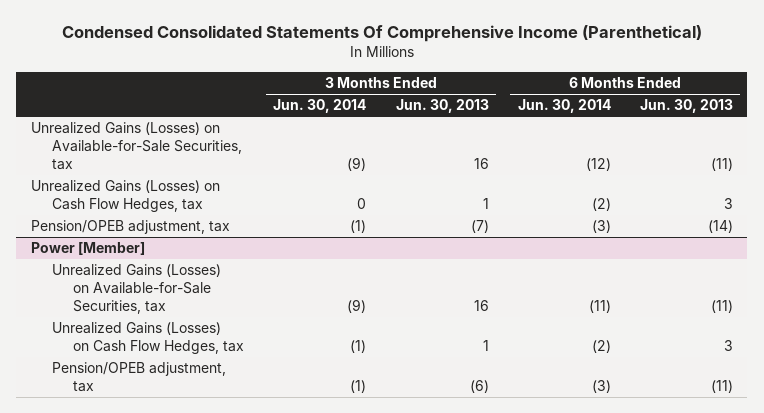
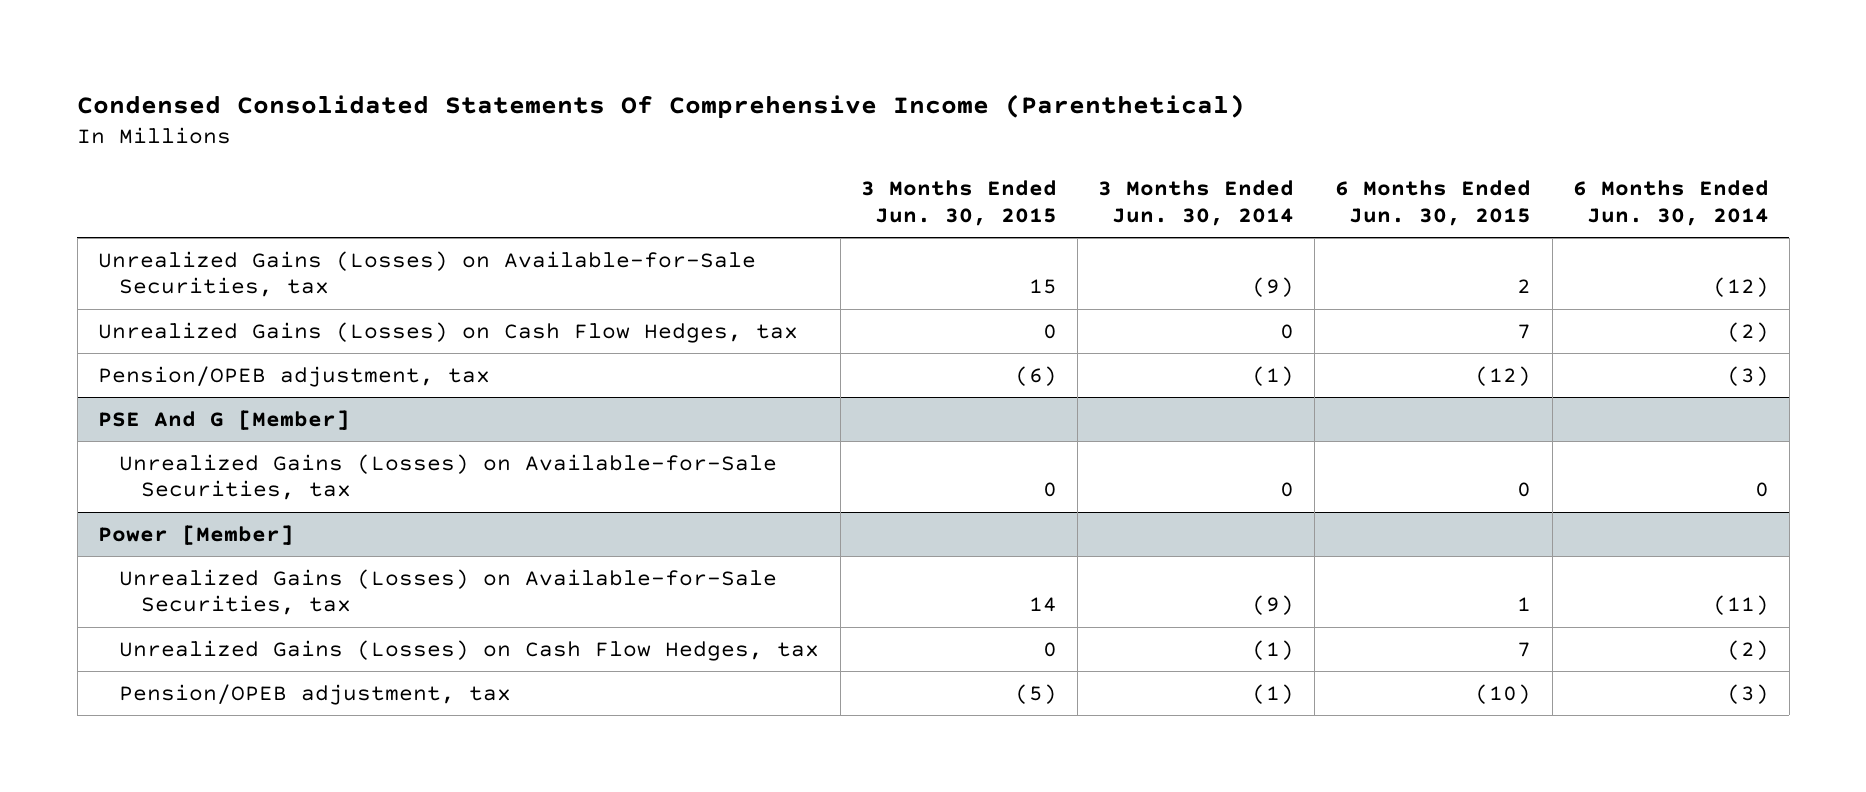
[395,99,489,114] Jun. 30, 2013 -> none
[639,99,733,114] Jun. 30, 2013 -> none
none -> [860,180,1057,226] 3 Months Ended Jun. 30, 2015
none -> [1335,180,1532,226] 6 Months Ended Jun. 30, 2015
none -> [97,409,350,430] PSE And G [Member]
none -> [119,453,778,501] Unrealized Gains (Losses) on Available-for-Sale Securities, tax

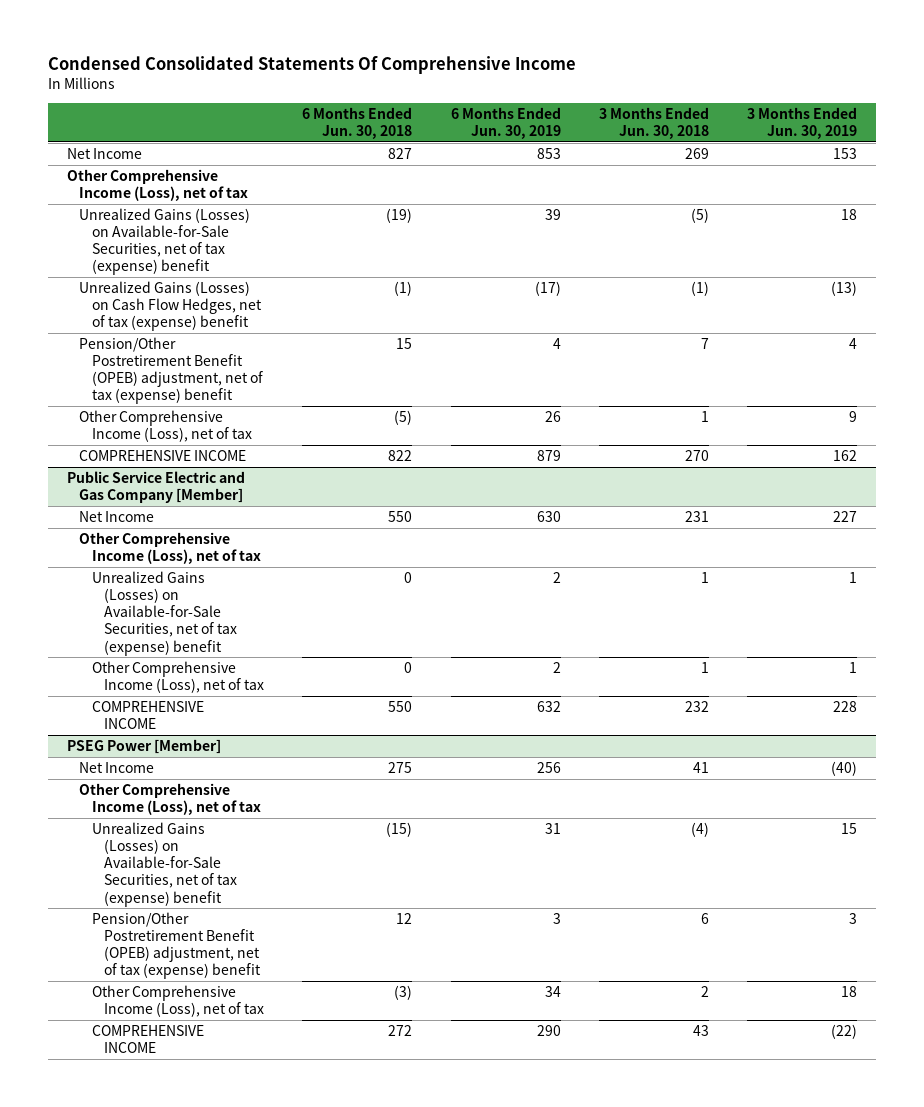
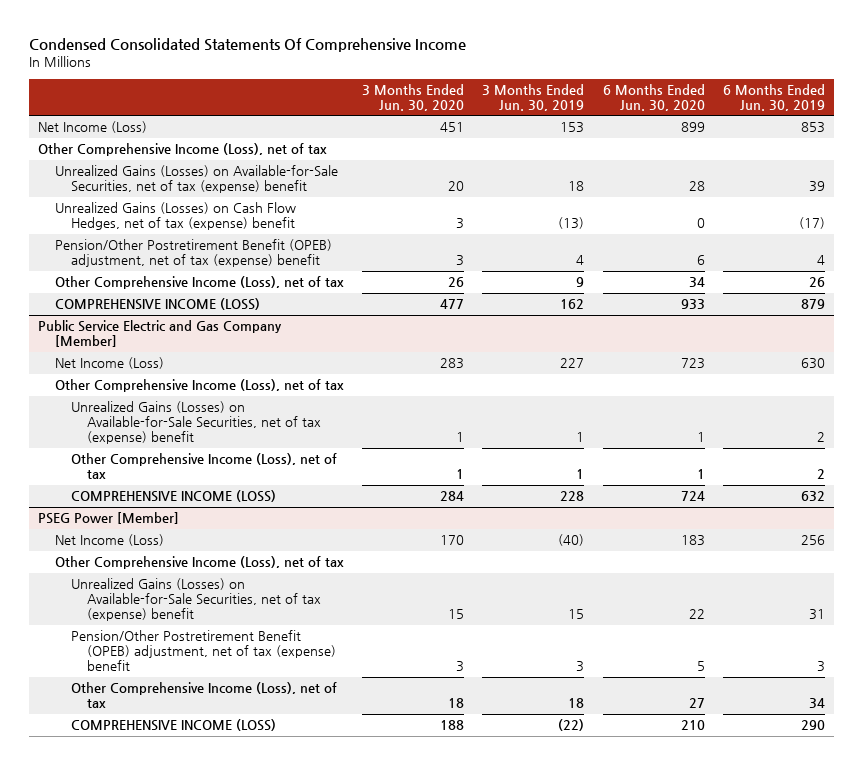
[302,107,413,140] 6 Months Ended Jun. 30, 2018 -> none
[598,107,709,140] 3 Months Ended Jun. 30, 2018 -> none
none -> [361,83,464,111] 3 Months Ended Jun. 30, 2020
none -> [602,83,705,111] 6 Months Ended Jun. 30, 2020
[66,148,142,160] Net Income -> [38,121,148,134] Net Income (Loss)
[79,450,247,462] COMPREHENSIVE INCOME -> [54,298,260,311] COMPREHENSIVE INCOME (LOSS)
[79,511,155,523] Net Income -> [54,357,164,370] Net Income (Loss)
[91,701,204,730] COMPREHENSIVE INCOME -> [70,490,276,503] COMPREHENSIVE INCOME (LOSS)
[79,762,155,774] Net Income -> [54,534,164,547] Net Income (Loss)
[91,1025,204,1054] COMPREHENSIVE INCOME -> [70,719,276,732] COMPREHENSIVE INCOME (LOSS)

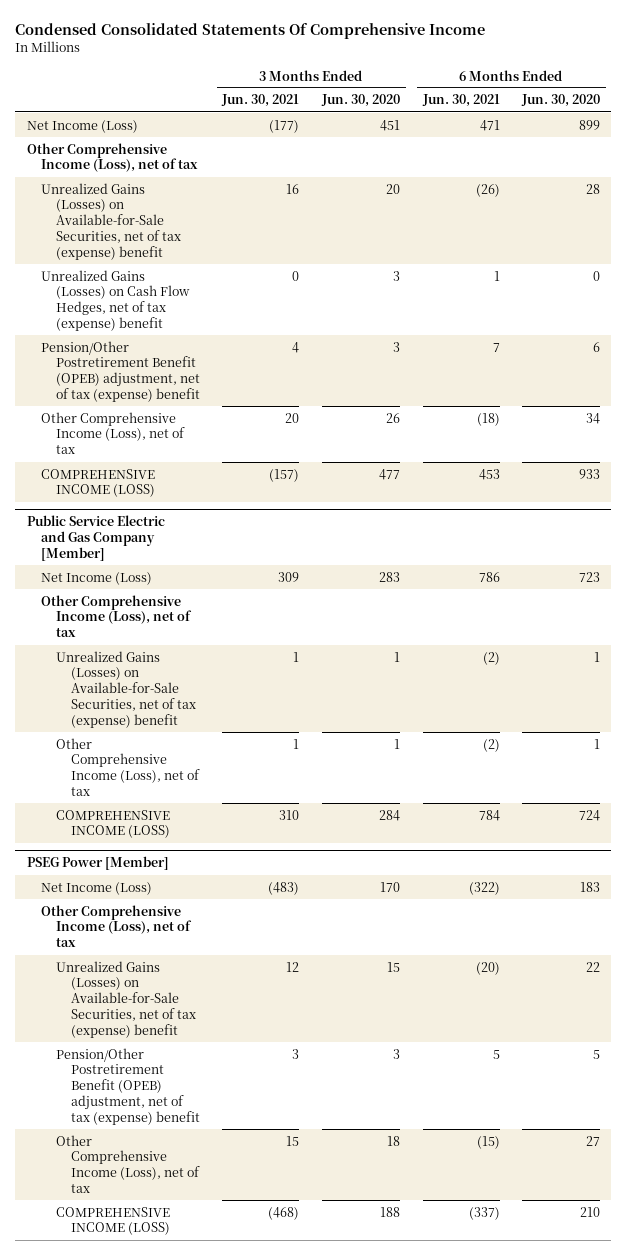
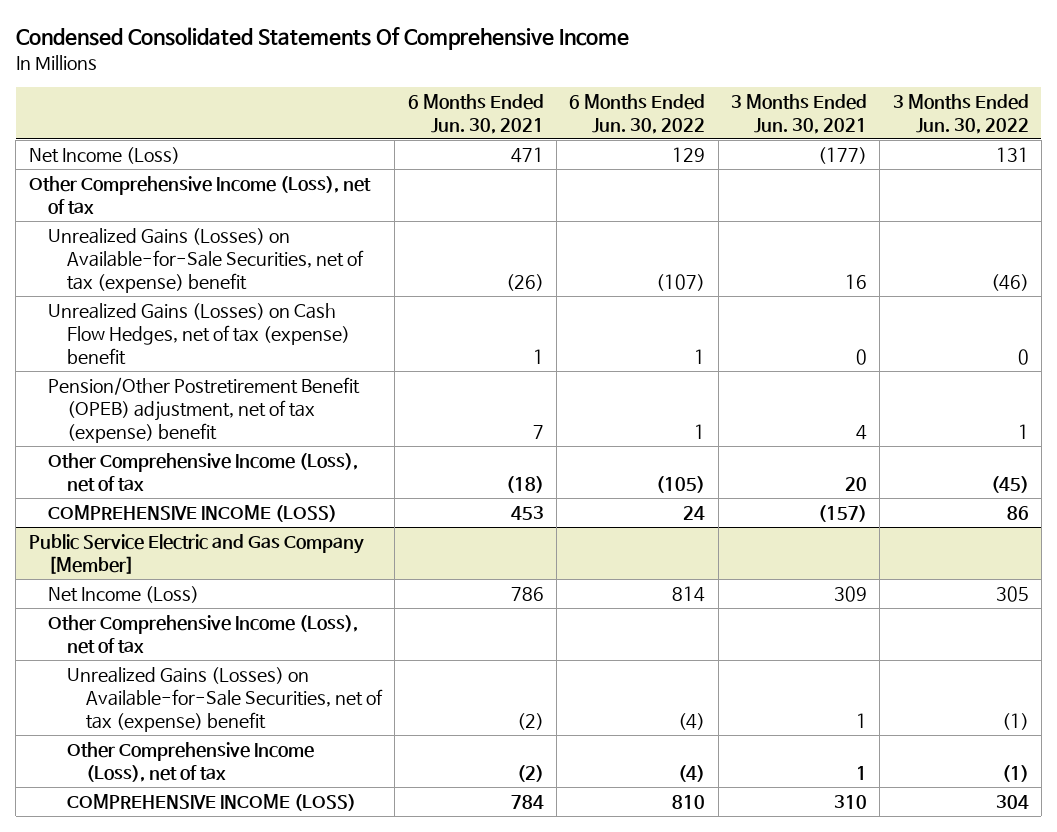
[321,94,401,108] Jun. 30, 2020 -> none
[521,94,601,108] Jun. 30, 2020 -> none
none -> [569,93,706,134] 6 Months Ended Jun. 30, 2022
none -> [892,93,1029,134] 3 Months Ended Jun. 30, 2022
[26,856,169,871] PSEG Power [Member] -> none
[41,881,153,895] Net Income (Loss) -> none
[41,904,192,948] Other Comprehensive Income (Loss), net of tax -> none
[55,960,196,1038] Unrealized Gains (Losses) on Available-for-Sale Securities, net of tax (expense) benefit -> none
[55,1047,200,1125] Pension/Other Postretirement Benefit (OPEB) adjustment, net of tax (expense) benefit -> none
[55,1134,200,1194] Other Comprehensive Income (Loss), net of tax -> none
[55,1206,170,1236] COMPREHENSIVE INCOME (LOSS) -> none

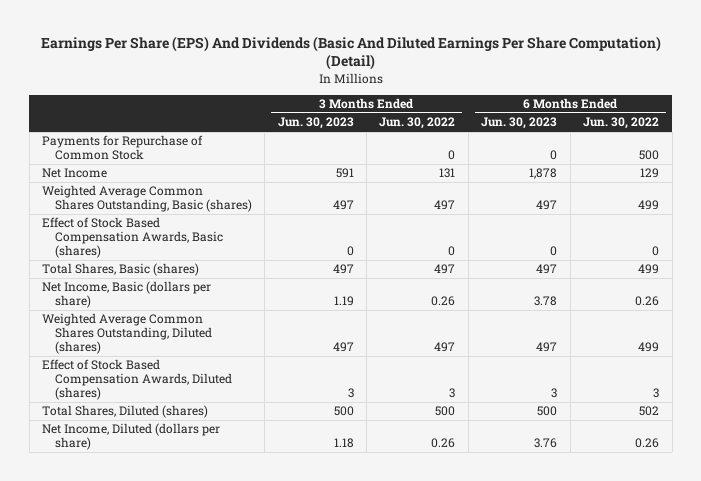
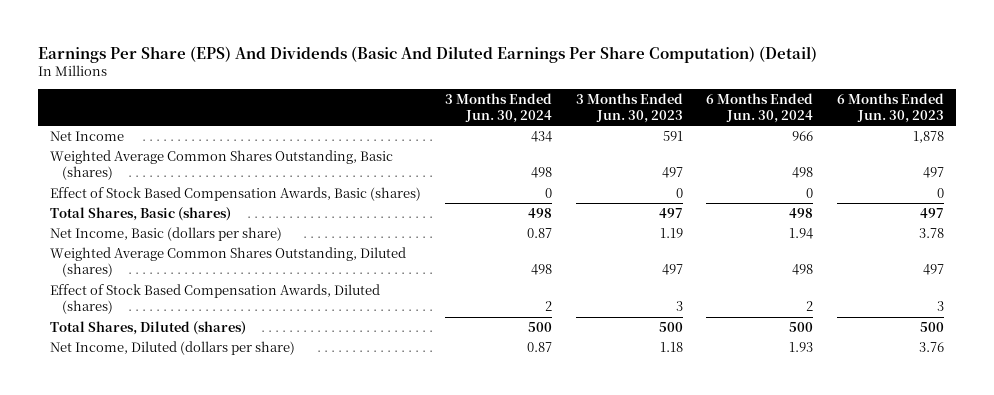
[379,117,456,130] Jun. 30, 2022 -> none
[583,117,660,130] Jun. 30, 2022 -> none
none -> [444,92,552,124] 3 Months Ended Jun. 30, 2024
none -> [706,92,814,124] 6 Months Ended Jun. 30, 2024
[41,135,203,161] Payments for Repurchase of Common Stock -> none

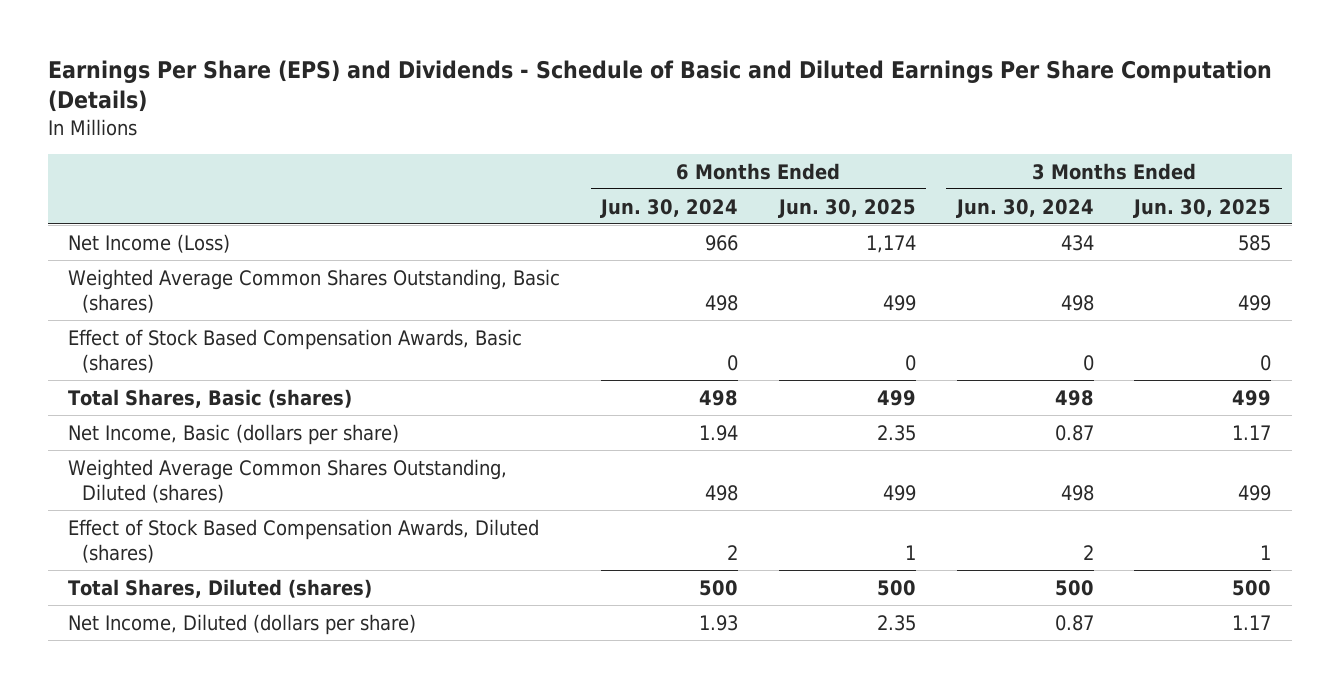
[38,45,818,63] Earnings Per Share (EPS) And Dividends (Basic And Diluted Earnings Per Share Computation) (Detail) -> [47,59,1272,113] Earnings Per Share (EPS) and Dividends - Schedule of Basic and Diluted Earnings Per Share Computation (Details)
[575,92,683,124] 3 Months Ended Jun. 30, 2023 -> none
[837,92,945,124] 6 Months Ended Jun. 30, 2023 -> none
none -> [777,198,916,218] Jun. 30, 2025
none -> [1133,198,1272,218] Jun. 30, 2025
[50,130,125,141] Net Income -> [68,233,231,253] Net Income (Loss)

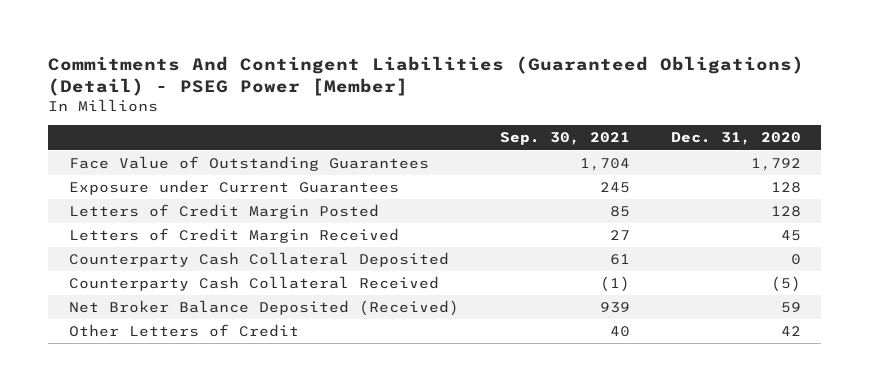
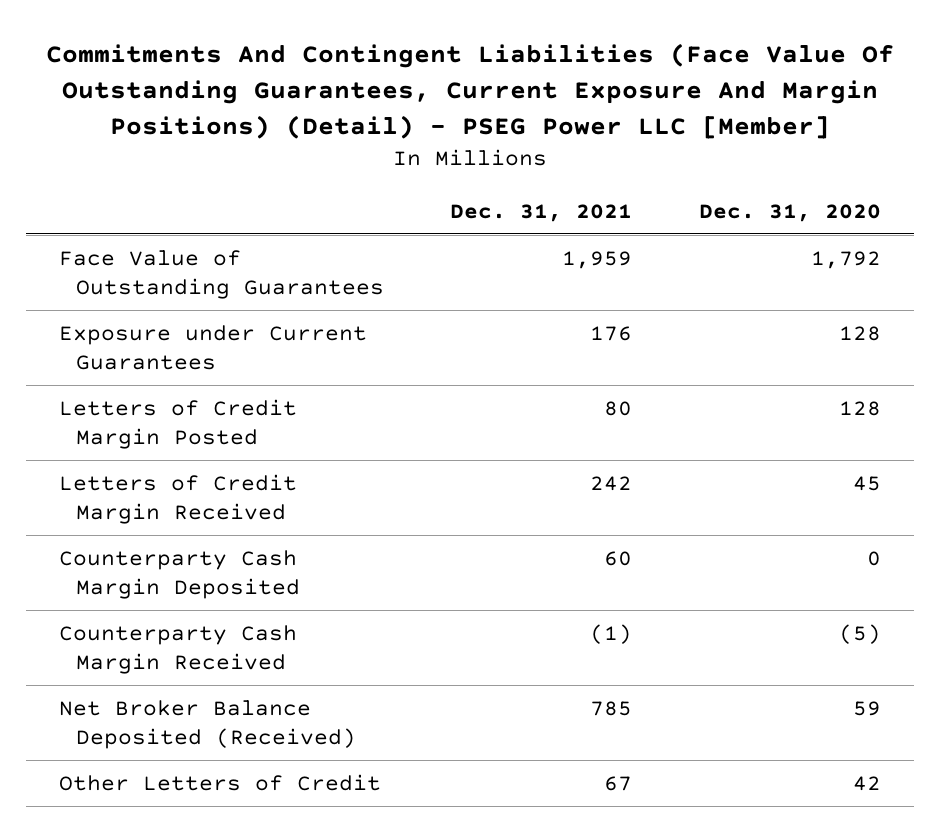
[47,55,804,97] Commitments And Contingent Liabilities (Guaranteed Obligations) (Detail) - PSEG Power [Member] -> [46,42,895,139] Commitments And Contingent Liabilities (Face Value Of Outstanding Guarantees, Current Exposure And Margin Positions) (Detail) - PSEG Power LLC [Member]
[499,132,630,146] Sep. 30, 2021 -> none
none -> [450,203,633,222] Dec. 31, 2021
[68,252,449,268] Counterparty Cash Collateral Deposited -> [59,549,300,600] Counterparty Cash Margin Deposited
[68,276,439,292] Counterparty Cash Collateral Received -> [59,624,298,675] Counterparty Cash Margin Received

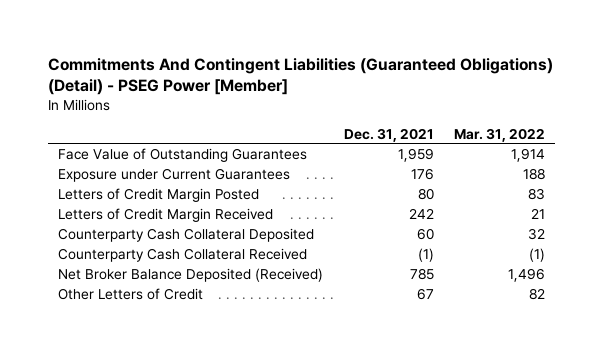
[46,42,895,139] Commitments And Contingent Liabilities (Face Value Of Outstanding Guarantees, Current Exposure And Margin Positions) (Detail) - PSEG Power LLC [Member] -> [48,57,554,96] Commitments And Contingent Liabilities (Guaranteed Obligations) (Detail) - PSEG Power [Member]
[698,203,881,222] Dec. 31, 2020 -> none
none -> [454,127,546,142] Mar. 31, 2022
[59,549,300,600] Counterparty Cash Margin Deposited -> [58,227,315,242] Counterparty Cash Collateral Deposited
[59,624,298,675] Counterparty Cash Margin Received -> [58,247,308,262] Counterparty Cash Collateral Received

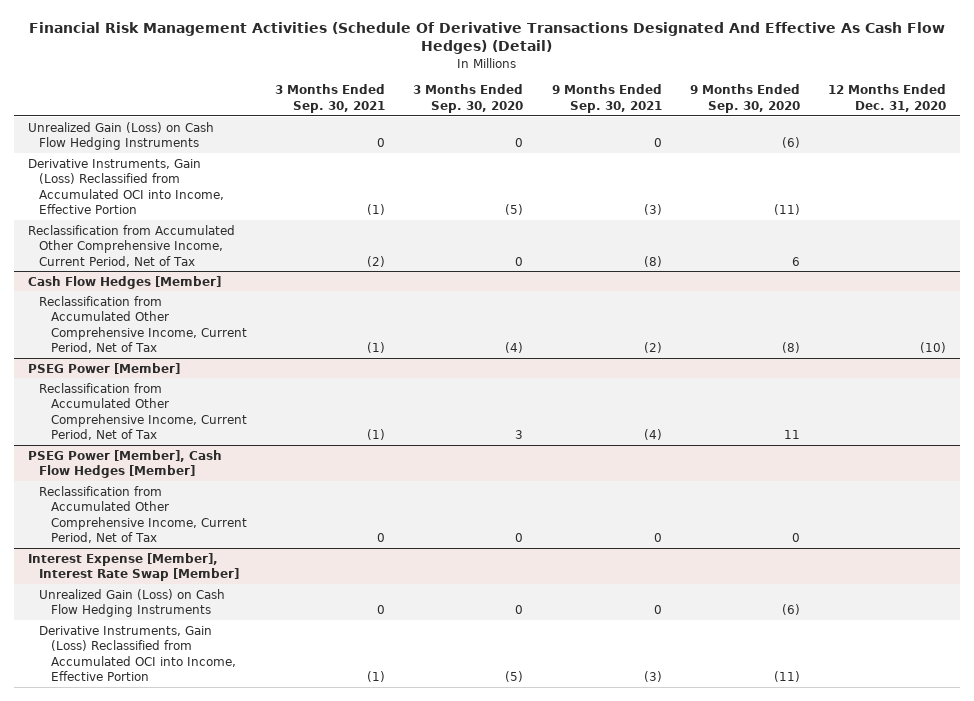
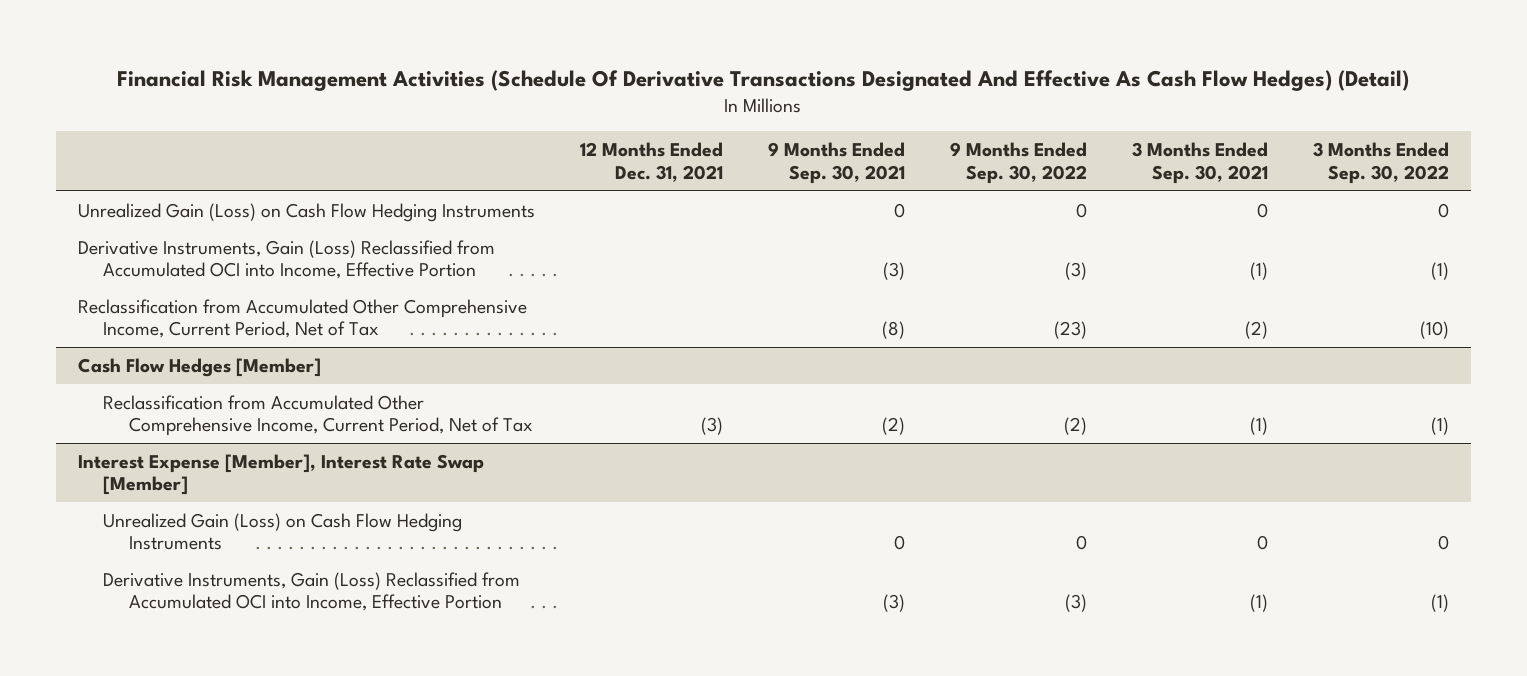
[413,84,524,113] 3 Months Ended Sep. 30, 2020 -> none
[689,84,800,113] 9 Months Ended Sep. 30, 2020 -> none
[828,84,947,112] 12 Months Ended Dec. 31, 2020 -> none
none -> [580,142,724,182] 12 Months Ended Dec. 31, 2021
none -> [949,142,1087,184] 9 Months Ended Sep. 30, 2022
none -> [1312,142,1449,184] 3 Months Ended Sep. 30, 2022
[27,362,180,374] PSEG Power [Member] -> none
[39,382,247,441] Reclassification from Accumulated Other Comprehensive Income, Current Period, Net of Tax -> none
[27,449,222,479] PSEG Power [Member], Cash Flow Hedges [Member] -> none
[39,485,247,544] Reclassification from Accumulated Other Comprehensive Income, Current Period, Net of Tax -> none

